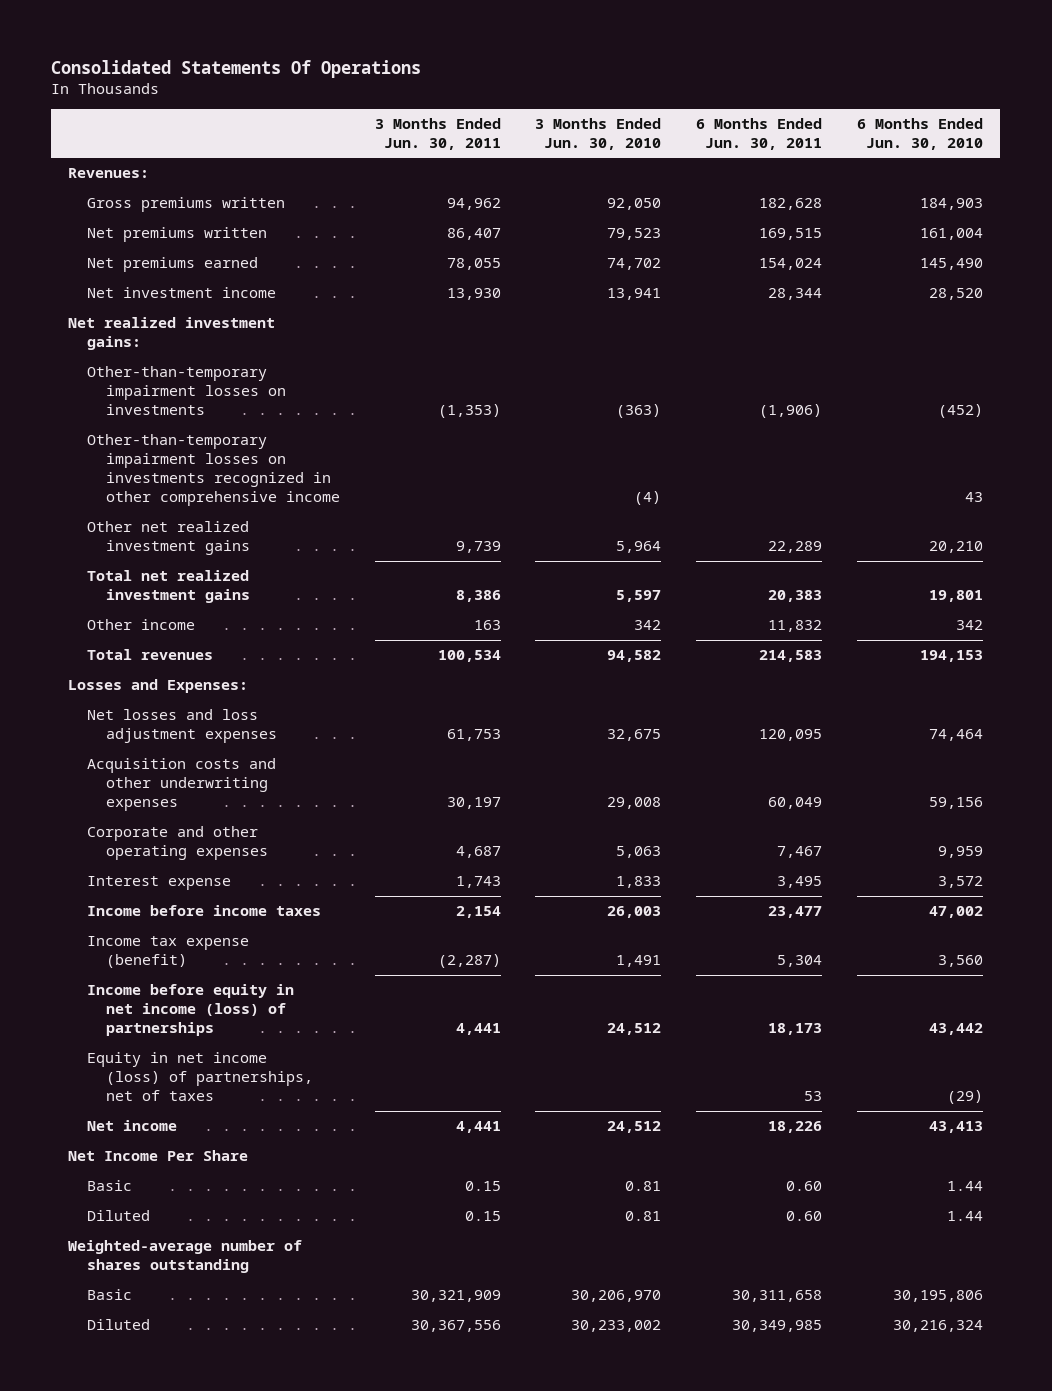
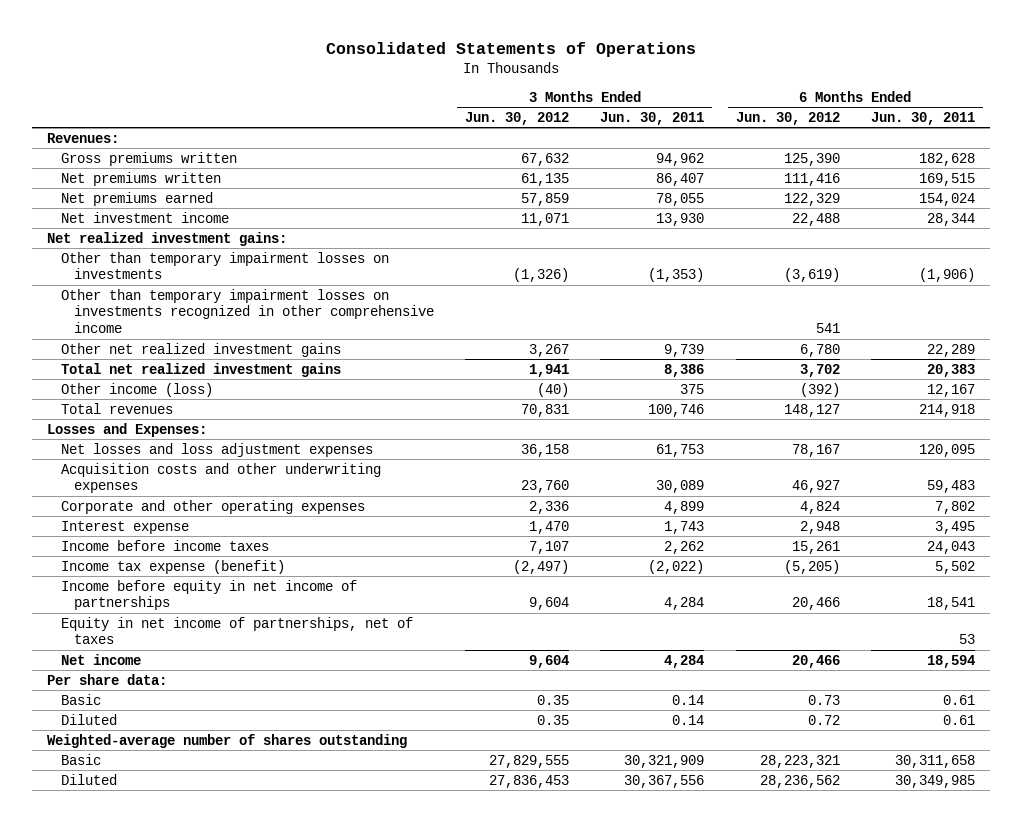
[51,59,422,78] Consolidated Statements Of Operations -> [325,41,696,57] Consolidated Statements of Operations
[535,117,662,150] 3 Months Ended Jun. 30, 2010 -> none
[857,117,984,150] 6 Months Ended Jun. 30, 2010 -> none
none -> [465,111,570,125] Jun. 30, 2012
none -> [735,111,840,125] Jun. 30, 2012
[87,366,286,416] Other-than-temporary impairment losses on investments -> [60,251,389,280] Other than temporary impairment losses on investments
[87,434,340,507] Other-than-temporary impairment losses on investments recognized in other comprehensive income -> [60,288,434,334] Other than temporary impairment losses on investments recognized in other comprehensive income
[87,619,196,631] Other income -> [60,382,213,397] Other income (loss)
[473,620,501,631] 163 -> [680,383,705,394] 375
[768,620,823,633] 11,832 -> [926,383,975,397] 12,167
[437,650,501,663] 100,534 -> [648,403,705,417] 100,746
[759,650,823,663] 214,583 -> [918,403,975,417] 214,918
[446,797,501,810] 30,197 -> [656,480,705,494] 30,089
[768,797,823,810] 60,049 -> [926,480,975,494] 59,483
[455,846,501,859] 4,687 -> [664,500,705,514] 4,899
[777,846,823,859] 7,467 -> [934,500,975,514] 7,802
[455,906,501,919] 2,154 -> [664,540,705,554] 2,262
[768,906,823,919] 23,477 -> [926,540,975,554] 24,043
[437,954,501,969] (2,287) -> [648,559,705,574] (2,022)
[777,955,823,968] 5,304 -> [934,560,975,574] 5,502
[87,984,295,1037] Income before equity in net income (loss) of partnerships -> [60,579,357,611] Income before equity in net income of partnerships
[455,1023,501,1036] 4,441 -> [664,597,705,611] 4,284
[768,1023,823,1036] 18,173 -> [926,597,975,611] 18,541
[87,1052,313,1102] Equity in net income (loss) of partnerships, net of taxes -> [60,616,413,645] Equity in net income of partnerships, net of taxes
[455,1121,501,1134] 4,441 -> [664,654,705,668] 4,284
[768,1121,823,1134] 18,226 -> [926,654,975,668] 18,594
[68,1150,249,1162] Net Income Per Share -> [47,673,168,685] Per share data:
[464,1181,501,1192] 0.15 -> [672,694,705,705] 0.14
[786,1181,823,1192] 0.60 -> [942,694,975,705] 0.61
[464,1211,501,1222] 0.15 -> [672,714,705,725] 0.14
[786,1211,823,1222] 0.60 -> [942,714,975,725] 0.61

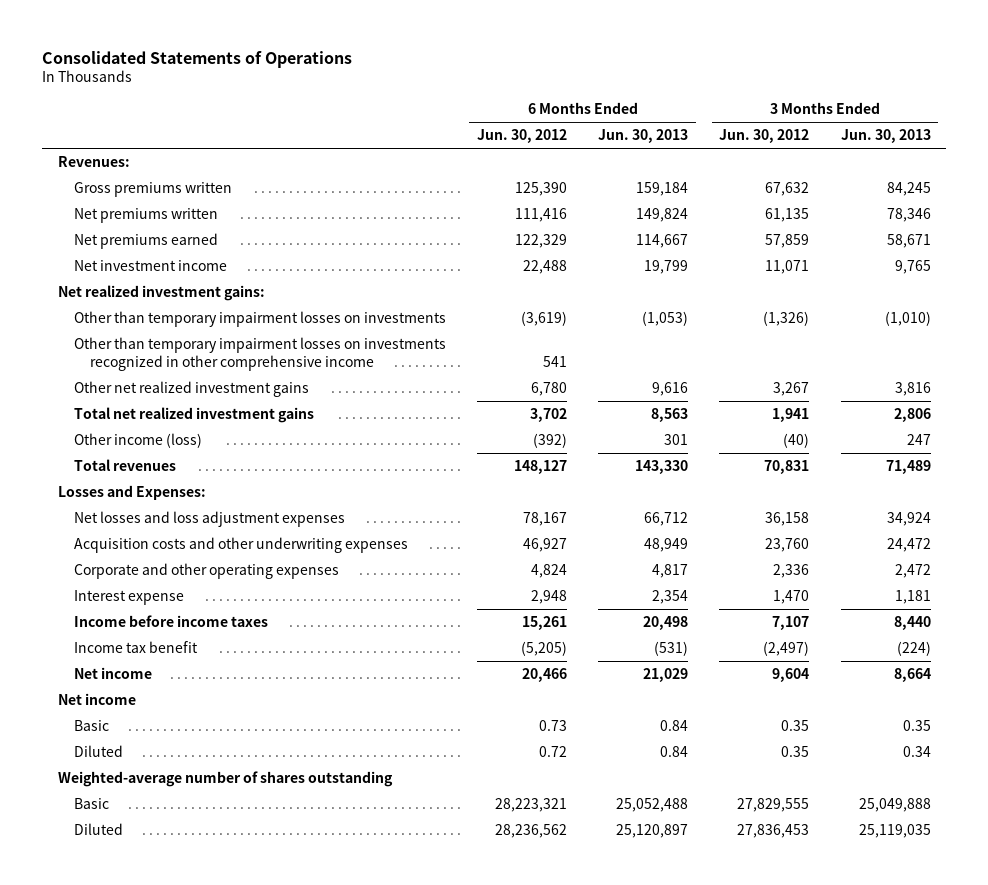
[600,111,705,125] Jun. 30, 2011 -> none
[870,111,975,125] Jun. 30, 2011 -> none
none -> [598,129,689,144] Jun. 30, 2013
none -> [840,129,931,144] Jun. 30, 2013
[60,579,357,611] Income before equity in net income of partnerships -> none
[60,616,413,645] Equity in net income of partnerships, net of taxes -> none
[60,559,285,574] Income tax expense (benefit) -> [73,641,198,654] Income tax benefit
[47,673,168,685] Per share data: -> none
none -> [57,693,136,706] Net income

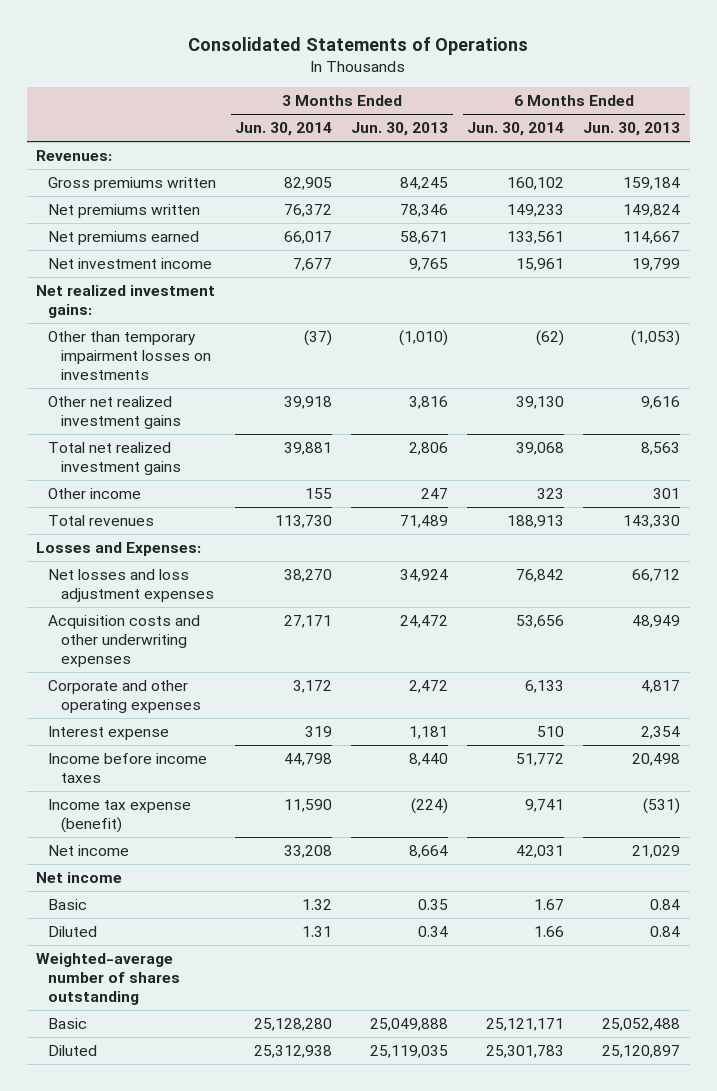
[476,129,567,144] Jun. 30, 2012 -> none
[719,129,810,144] Jun. 30, 2012 -> none
none -> [235,122,333,137] Jun. 30, 2014
none -> [467,122,565,137] Jun. 30, 2014
[73,337,446,371] Other than temporary impairment losses on investments recognized in other comprehensive income -> none
[73,433,202,449] Other income (loss) -> [48,488,142,500] Other income
[73,641,198,654] Income tax benefit -> [48,799,192,834] Income tax expense (benefit)

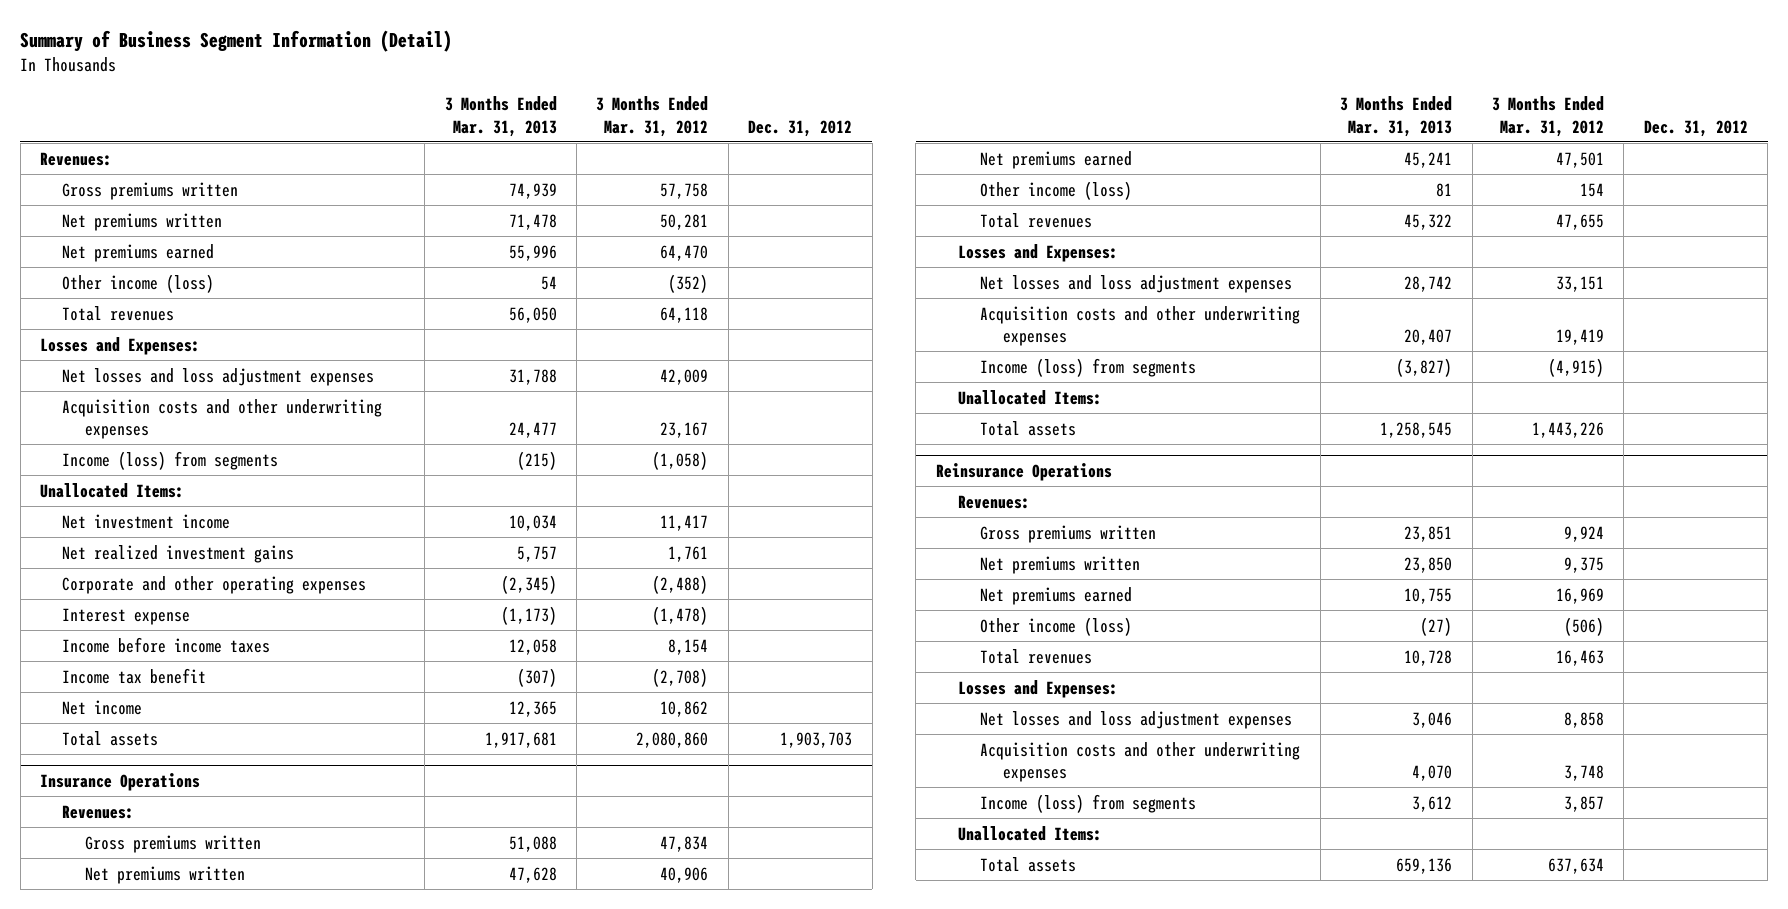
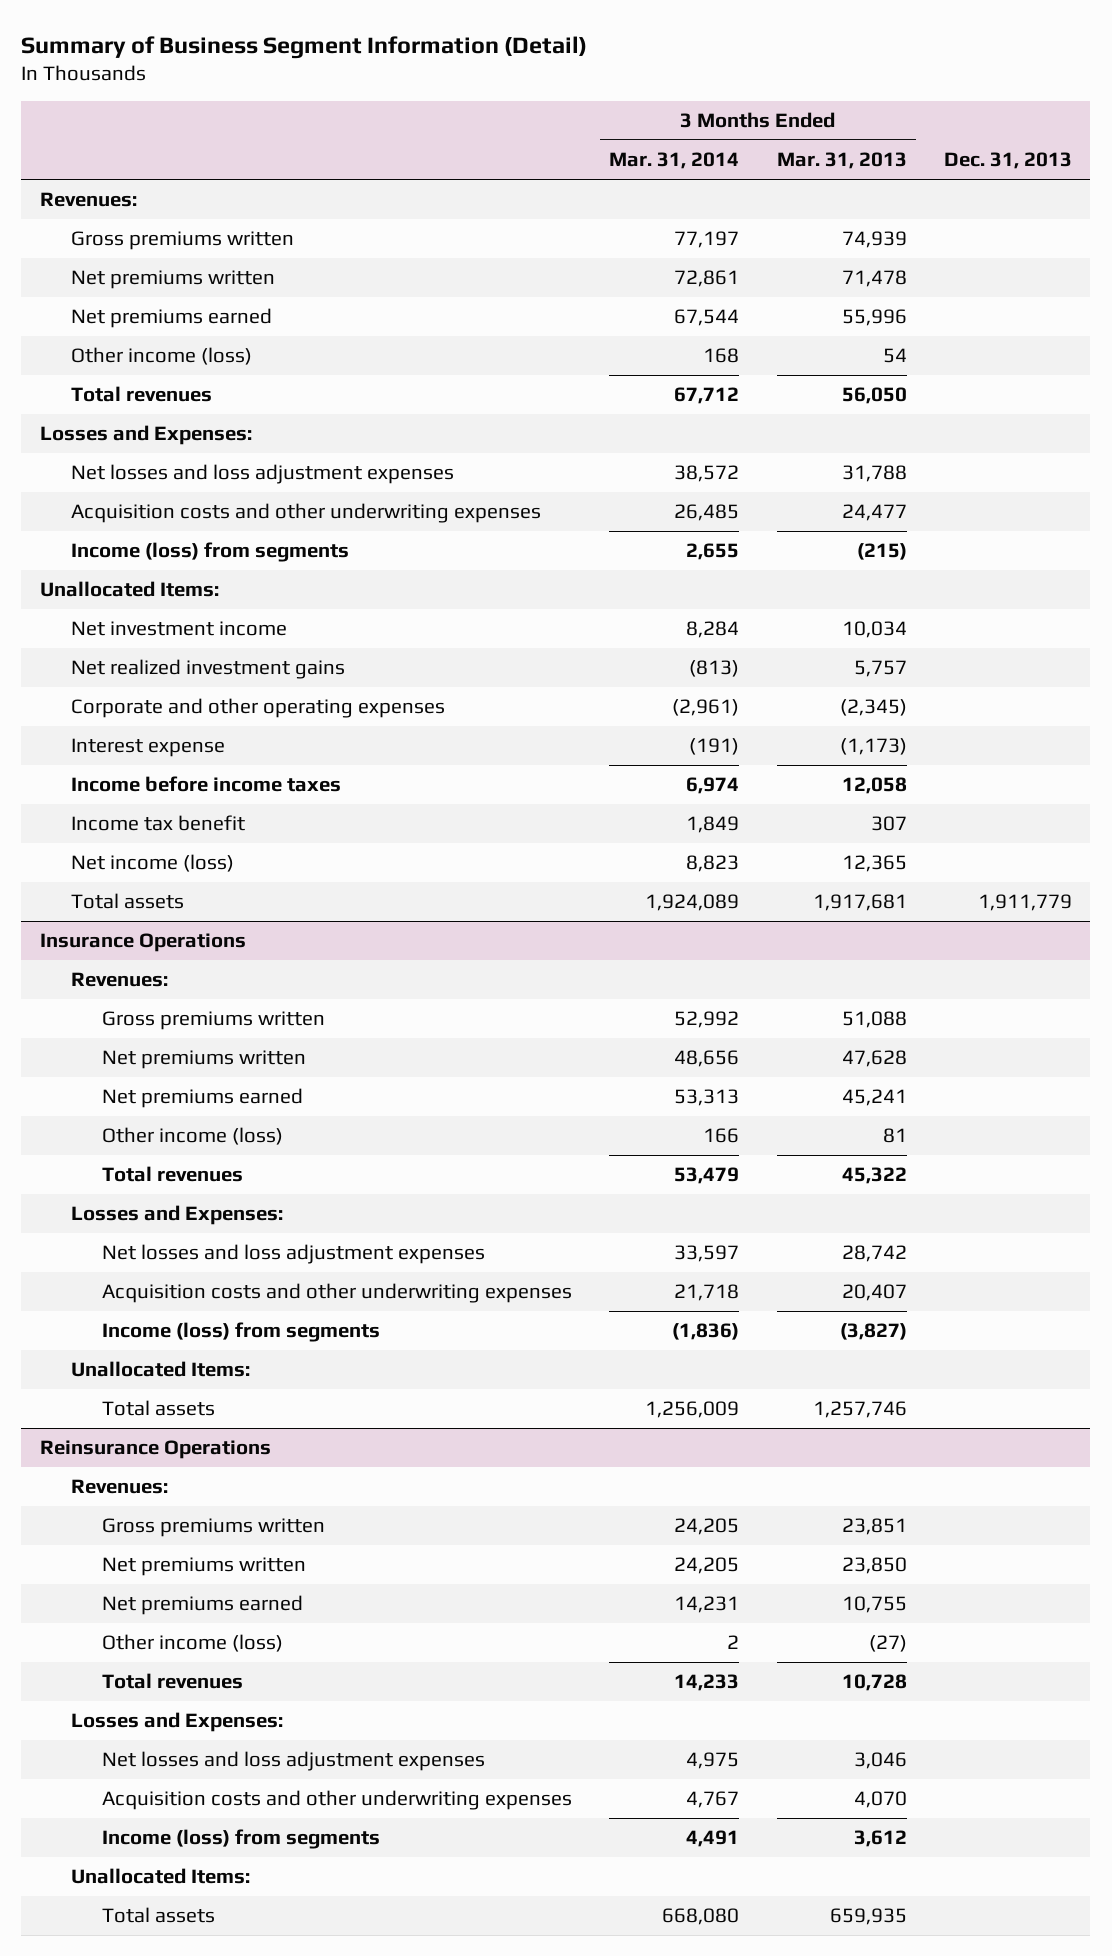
[596,96,709,137] 3 Months Ended Mar. 31, 2012 -> none
[748,119,853,137] Dec. 31, 2012 -> none
none -> [609,152,740,170] Mar. 31, 2014
none -> [943,152,1072,170] Dec. 31, 2013
[516,667,557,687] (307) -> [870,816,907,832] 307
[62,699,143,715] Net income -> [71,854,235,873] Net income (loss)
[1380,421,1453,438] 1,258,545 -> [812,1401,907,1419] 1,257,746
[1396,857,1453,874] 659,136 -> [829,1908,907,1926] 659,935

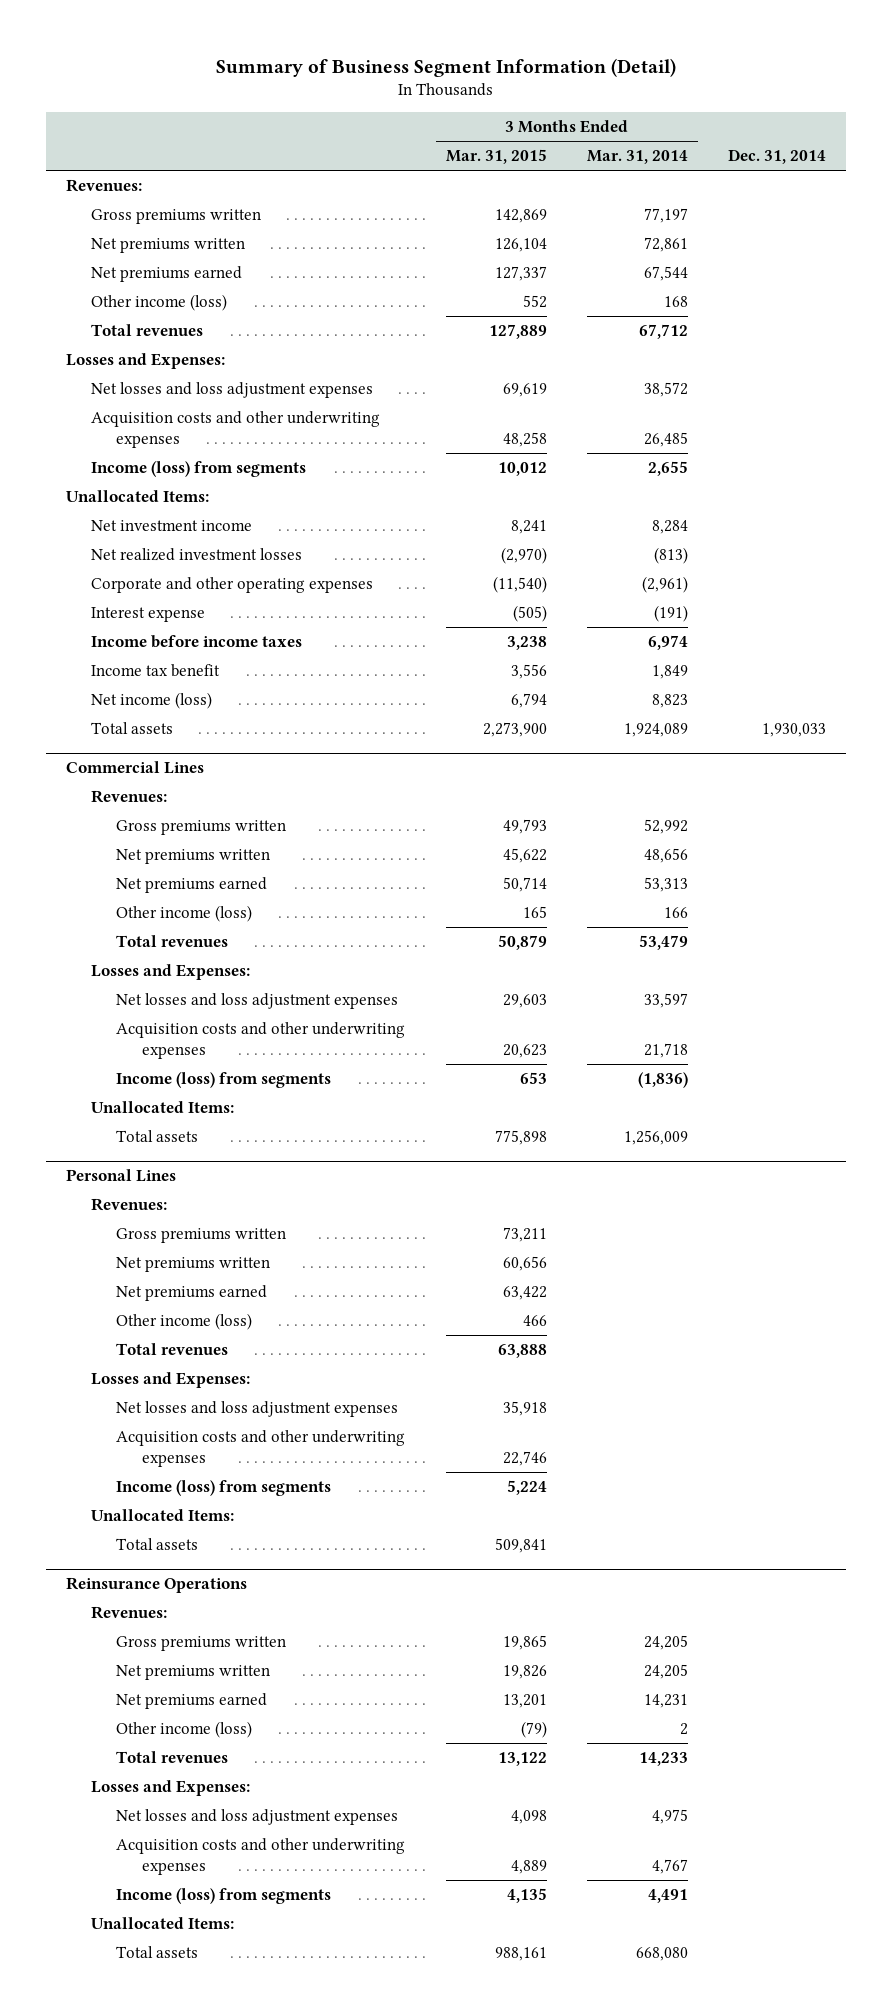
[776,152,907,170] Mar. 31, 2013 -> none
[943,152,1072,170] Dec. 31, 2013 -> none
none -> [445,149,547,165] Mar. 31, 2015
none -> [728,149,827,165] Dec. 31, 2014
[71,659,346,680] Net realized investment gains -> [91,548,303,562] Net realized investment losses
[39,933,246,953] Insurance Operations -> none
none -> [66,761,205,775] Commercial Lines
none -> [66,1169,177,1183] Personal Lines
none -> [91,1198,168,1212] Revenues:
none -> [116,1228,287,1244] Gross premiums written
none -> [116,1257,271,1273] Net premiums written
none -> [116,1285,268,1302] Net premiums earned
none -> [116,1313,253,1331] Other income (loss)
none -> [116,1343,229,1356] Total revenues
none -> [91,1372,251,1389] Losses and Expenses:
none -> [116,1401,399,1418] Net losses and loss adjustment expenses
none -> [116,1430,406,1467] Acquisition costs and other underwriting expenses
none -> [116,1480,332,1497] Income (loss) from segments
none -> [91,1509,235,1522] Unallocated Items:
none -> [116,1538,199,1551] Total assets

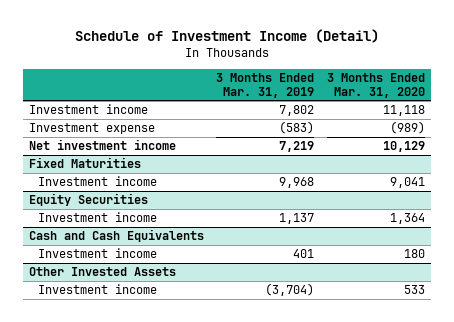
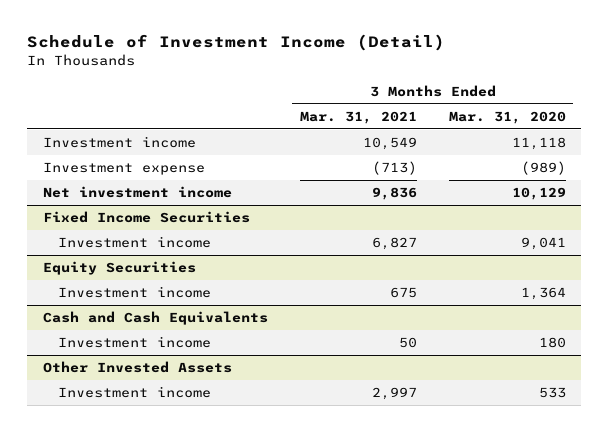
[216,73,315,98] 3 Months Ended Mar. 31, 2019 -> none
none -> [299,110,417,124] Mar. 31, 2021
[29,157,142,169] Fixed Maturities -> [42,211,250,224] Fixed Income Securities

